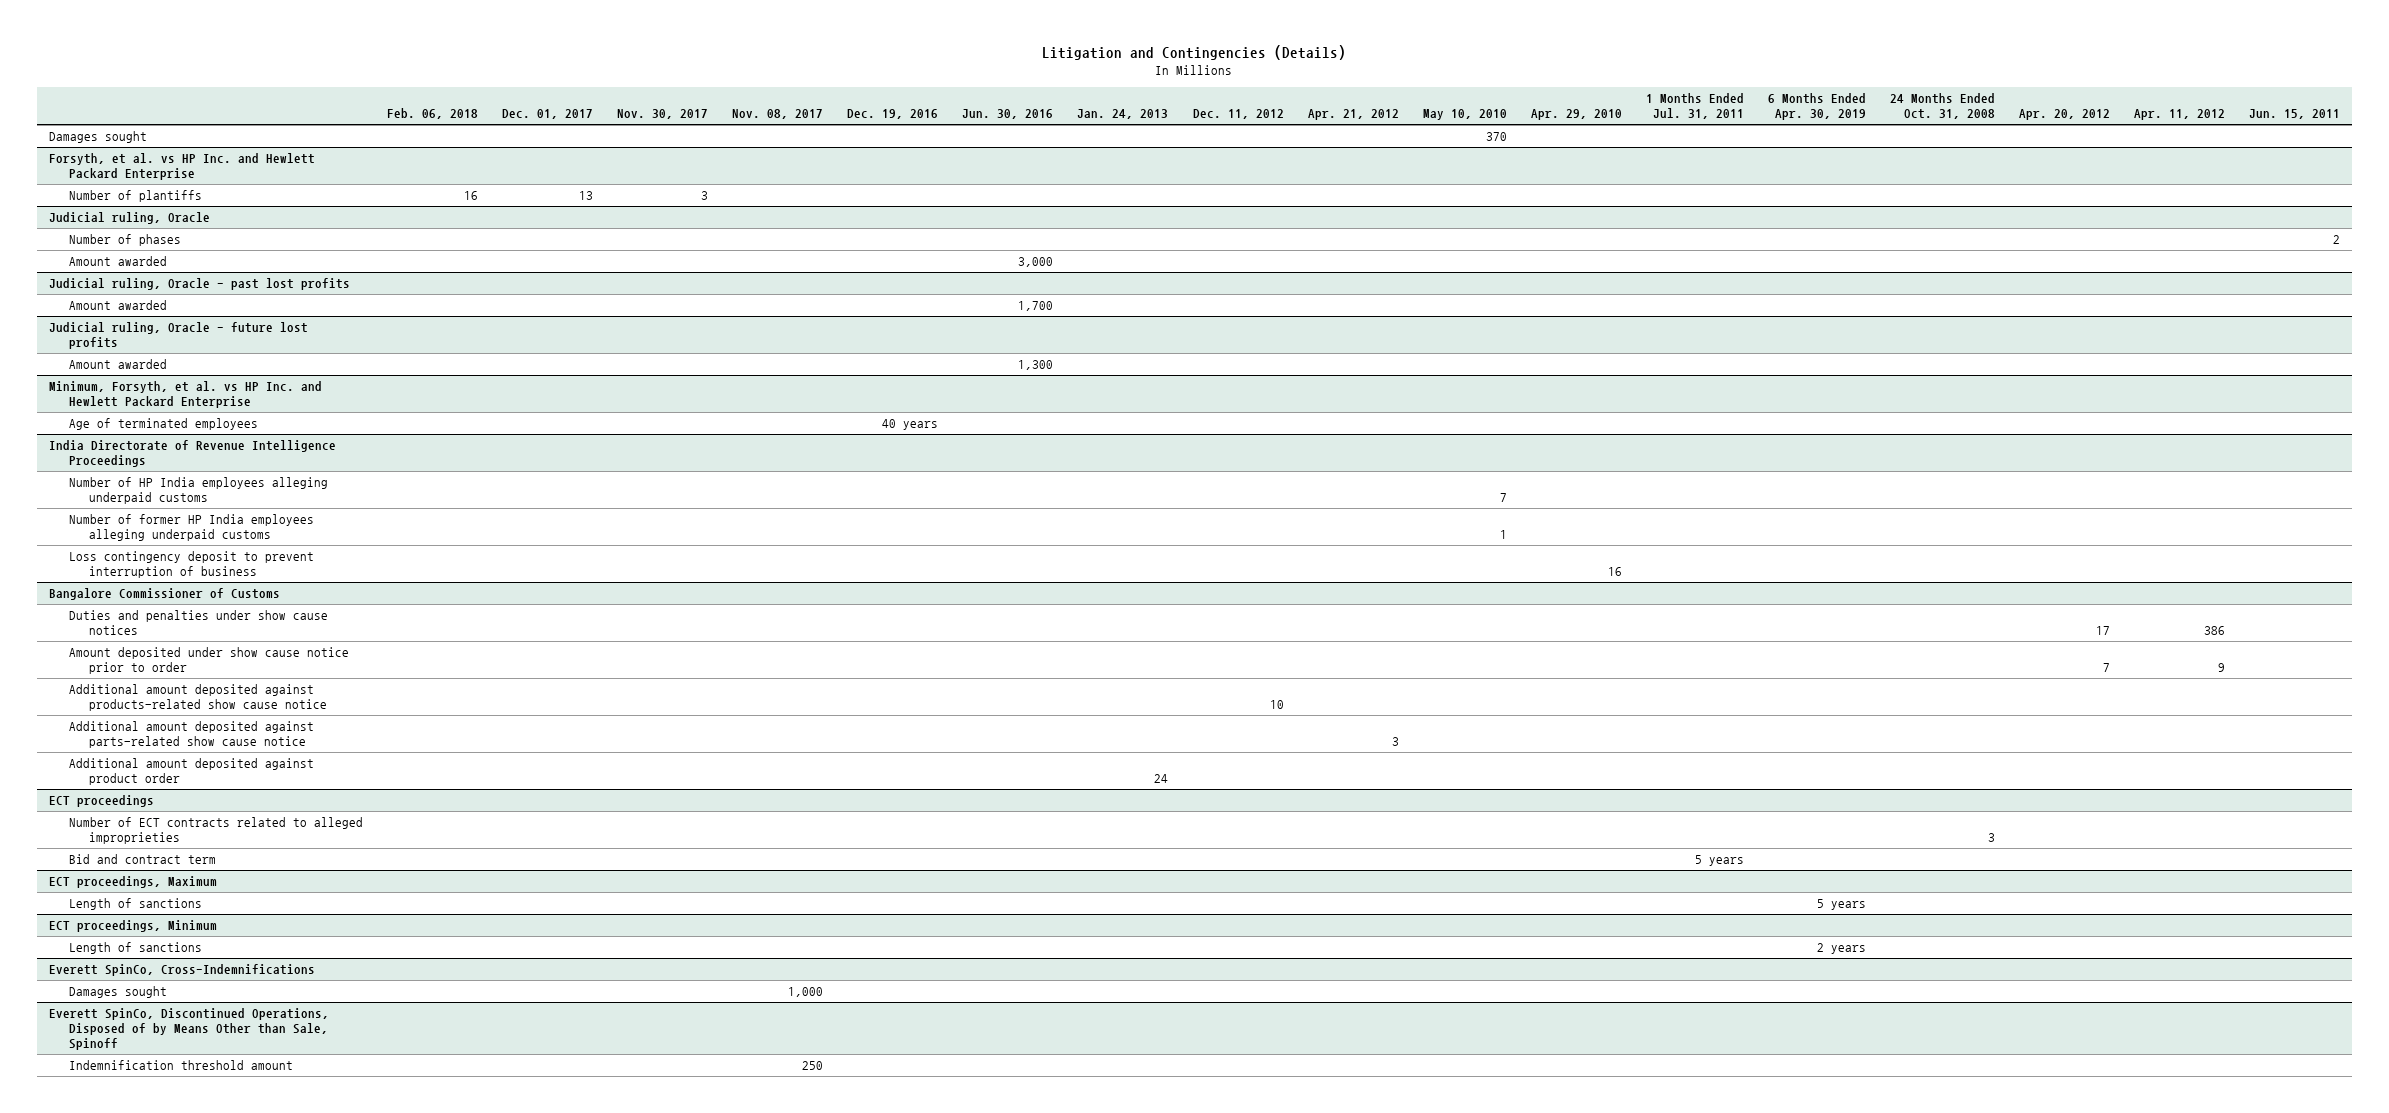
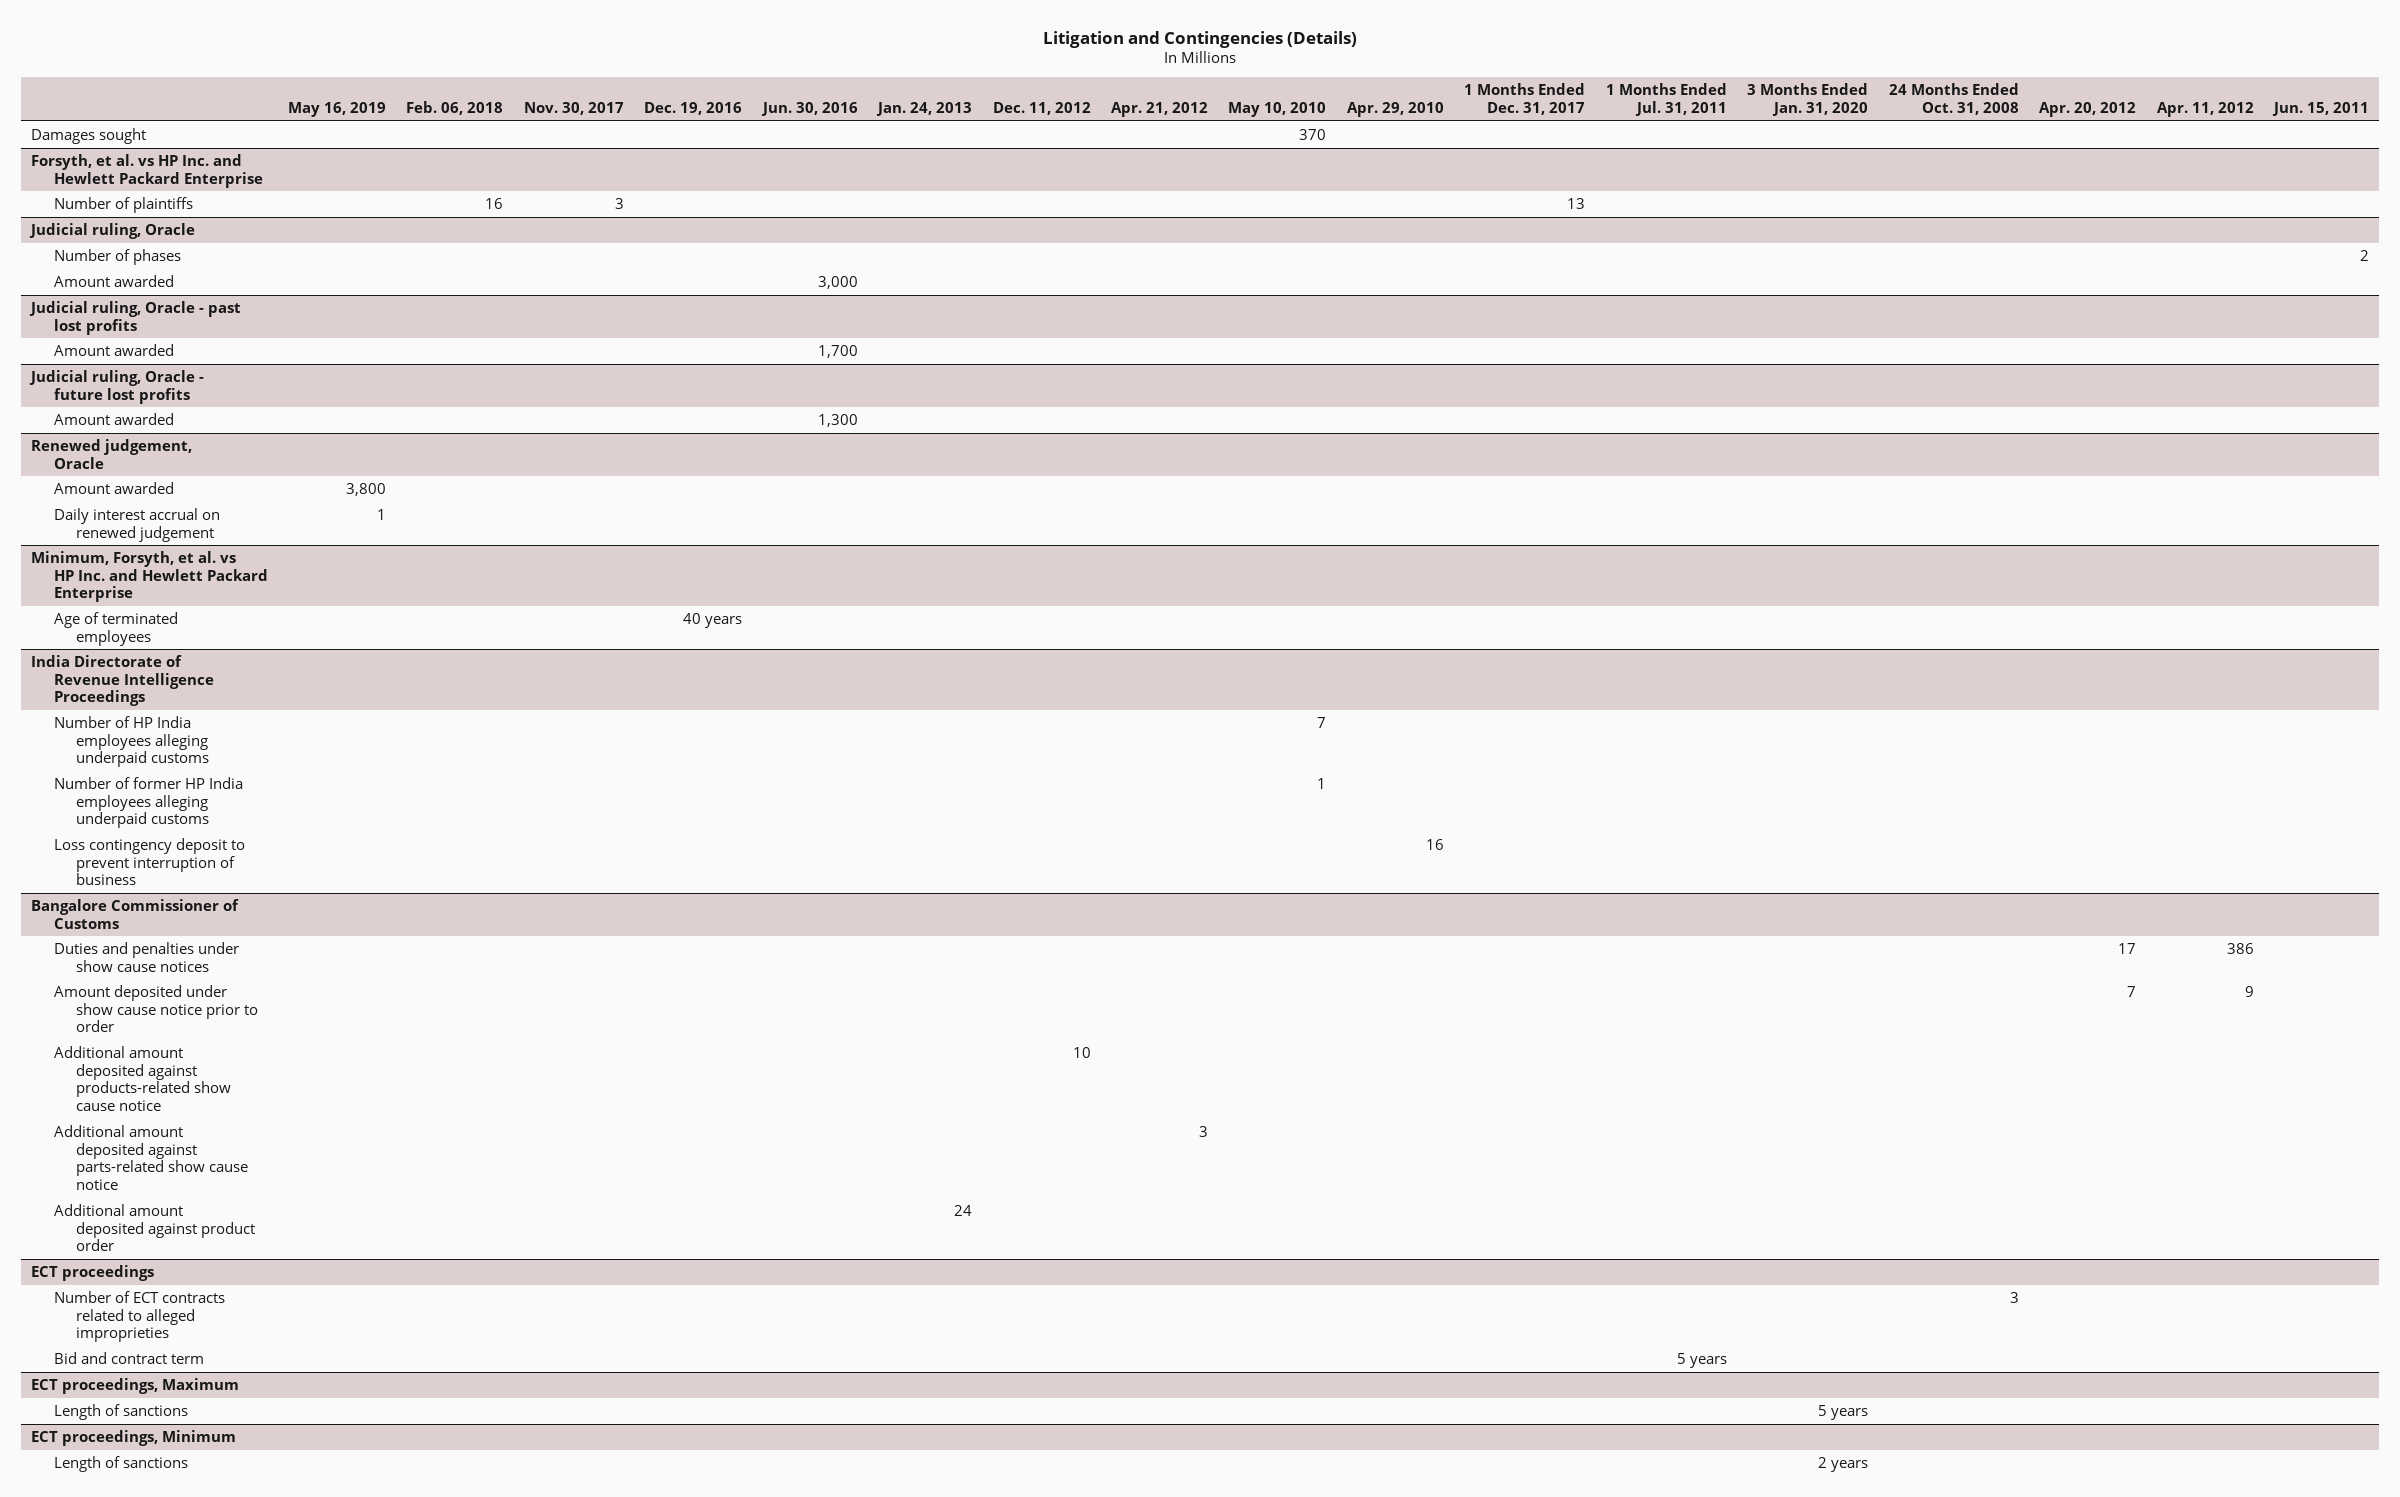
[502,109,594,120] Dec. 01, 2017 -> none
[732,109,824,120] Nov. 08, 2017 -> none
[1767,93,1866,121] 6 Months Ended Apr. 30, 2019 -> none
none -> [287,101,386,117] May 16, 2019
none -> [1464,83,1586,115] 1 Months Ended Dec. 31, 2017
none -> [1747,83,1869,116] 3 Months Ended Jan. 31, 2020
[69,190,203,203] Number of plantiffs -> [53,197,193,214] Number of plaintiffs
none -> [31,439,193,469] Renewed judgement, Oracle
none -> [53,482,174,495] Amount awarded
none -> [53,508,220,542] Daily interest accrual on renewed judgement
[48,964,315,977] Everett SpinCo, Cross-Indemnifications -> none
[69,986,168,999] Damages sought -> none
[48,1008,329,1051] Everett SpinCo, Discontinued Operations, Disposed of by Means Other than Sale, Spinoff -> none
[69,1060,294,1071] Indemnification threshold amount -> none

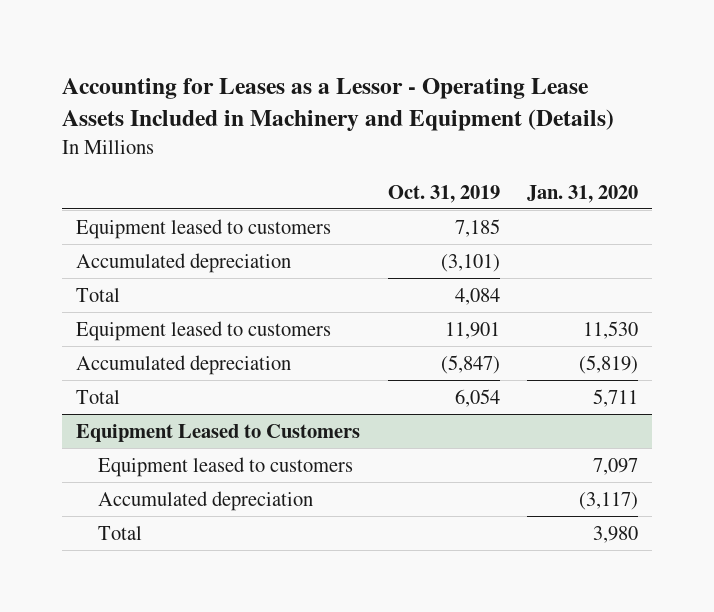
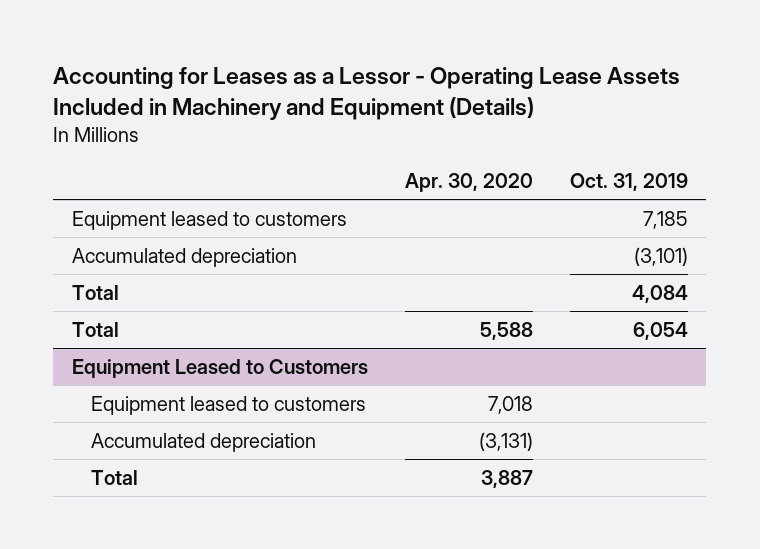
[527,184,639,203] Jan. 31, 2020 -> none
none -> [404,172,533,192] Apr. 30, 2020
[76,320,332,341] Equipment leased to customers -> none
[76,354,292,375] Accumulated depreciation -> none

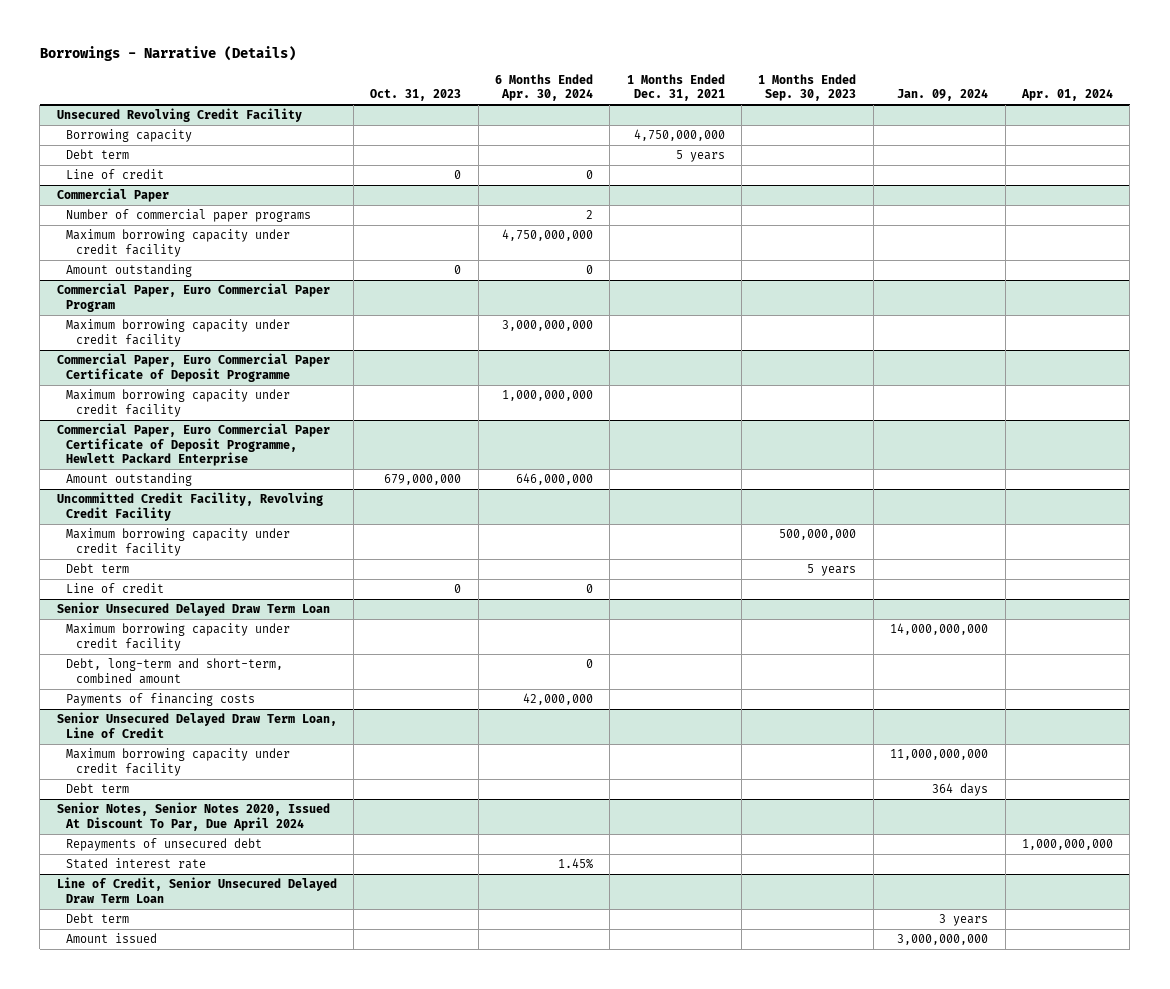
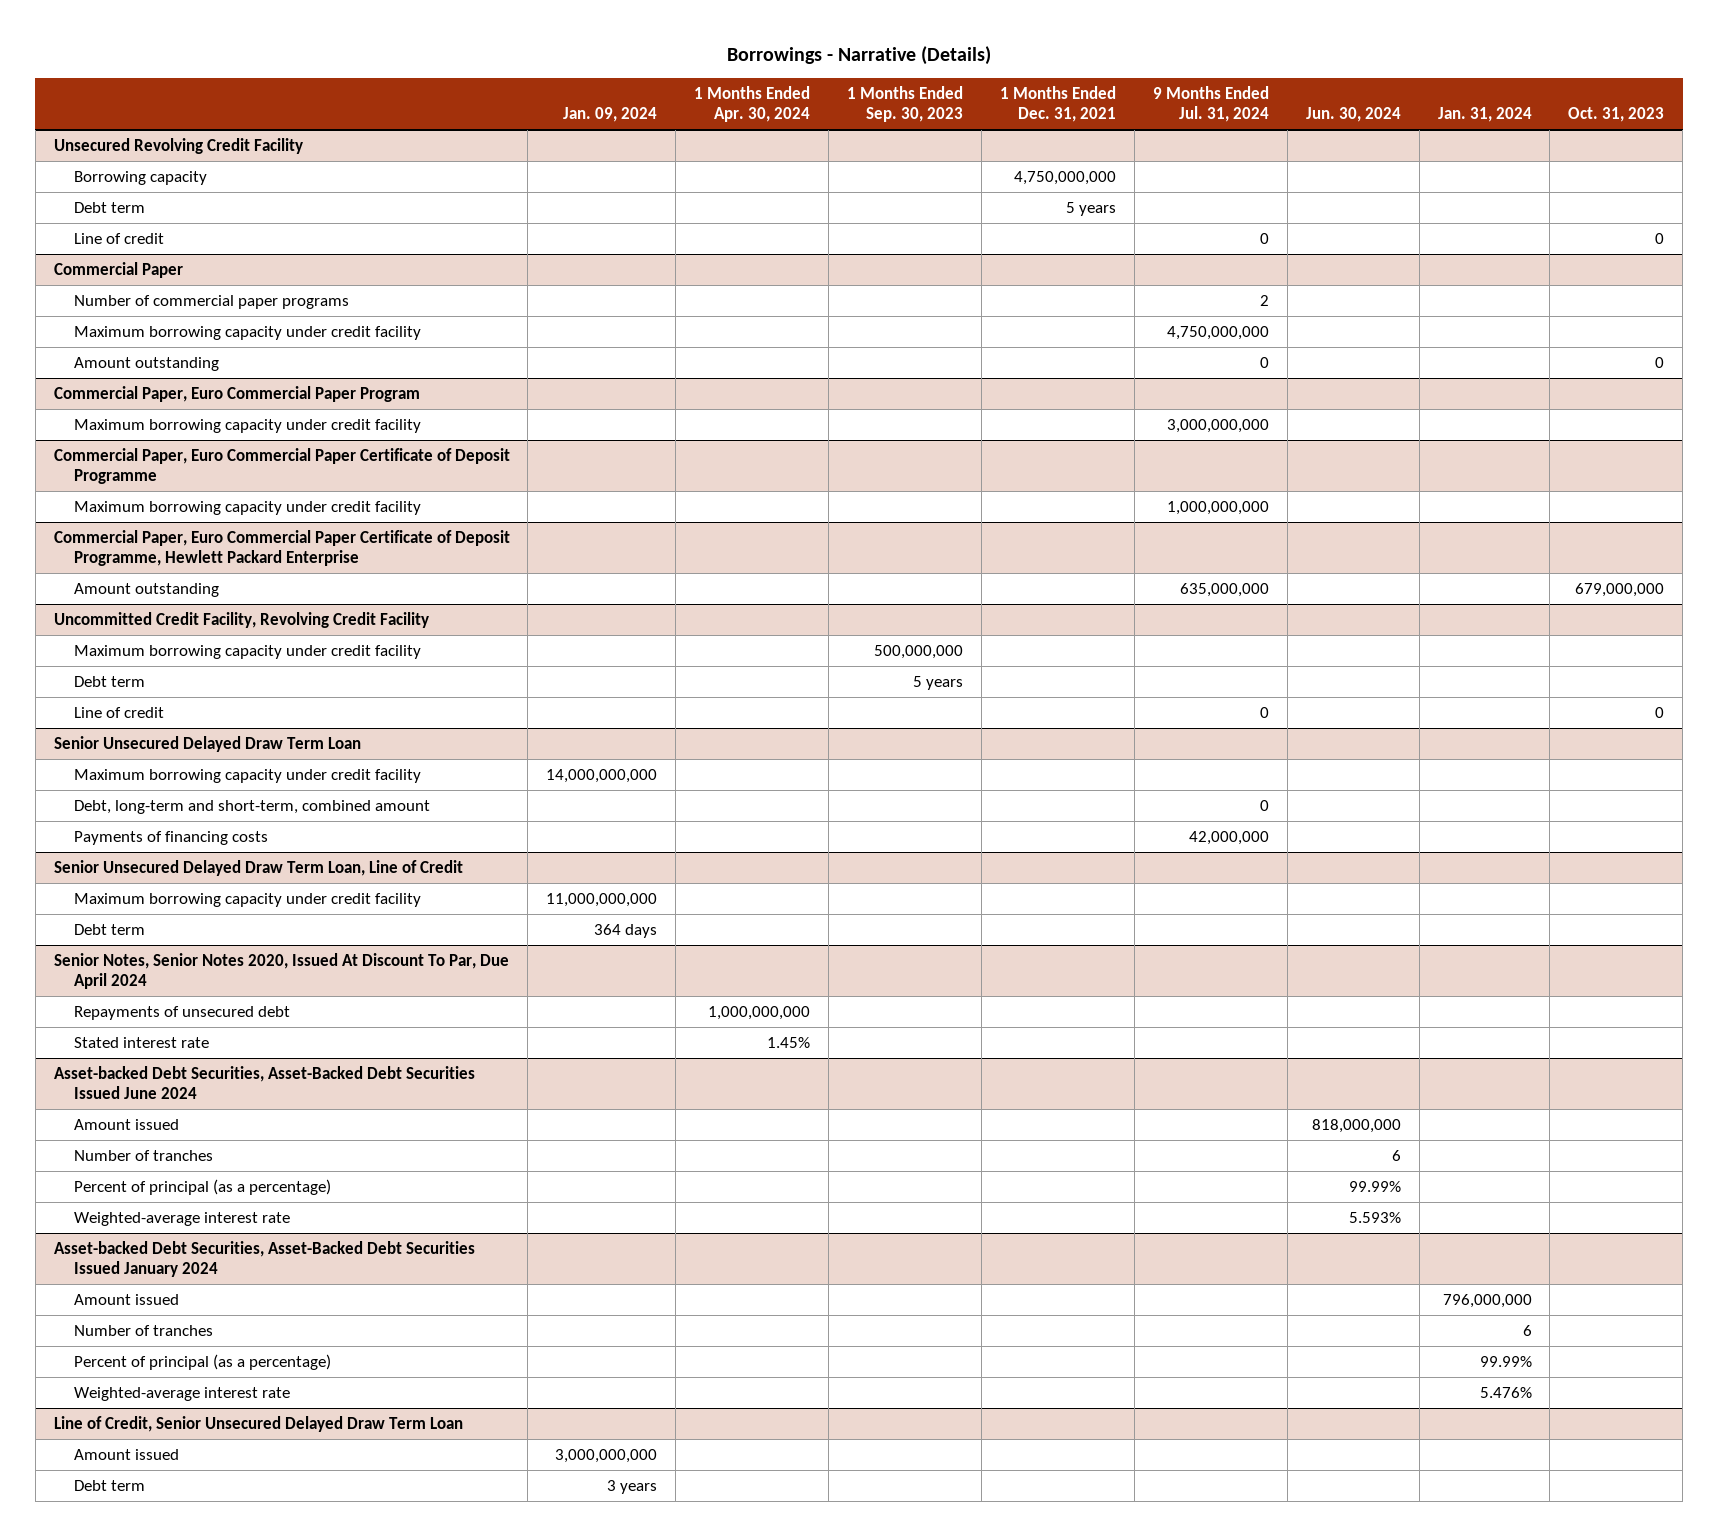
[495,73,594,102] 6 Months Ended Apr. 30, 2024 -> none
[1020,89,1113,102] Apr. 01, 2024 -> none
none -> [694,86,811,123] 1 Months Ended Apr. 30, 2024
none -> [1152,86,1269,123] 9 Months Ended Jul. 31, 2024
none -> [1305,107,1401,123] Jun. 30, 2024
none -> [1437,107,1532,123] Jan. 31, 2024
none -> [53,1066,475,1100] Asset-backed Debt Securities, Asset-Backed Debt Securities Issued June 2024
none -> [73,1119,179,1131] Amount issued
none -> [73,1150,213,1162] Number of tranches
none -> [73,1179,331,1196] Percent of principal (as a percentage)
none -> [73,1212,290,1227] Weighted-average interest rate
none -> [53,1241,475,1278] Asset-backed Debt Securities, Asset-Backed Debt Securities Issued January 2024
none -> [73,1294,179,1306] Amount issued
none -> [73,1325,213,1337] Number of tranches
none -> [73,1354,331,1371] Percent of principal (as a percentage)
none -> [73,1387,290,1402] Weighted-average interest rate
[66,913,130,924] Debt term -> [73,1480,145,1492] Debt term

